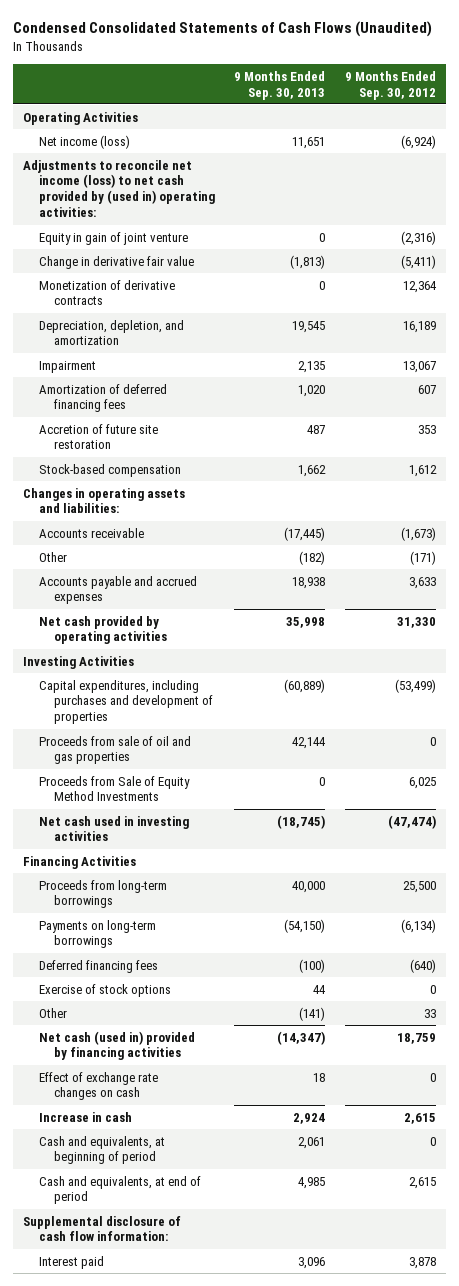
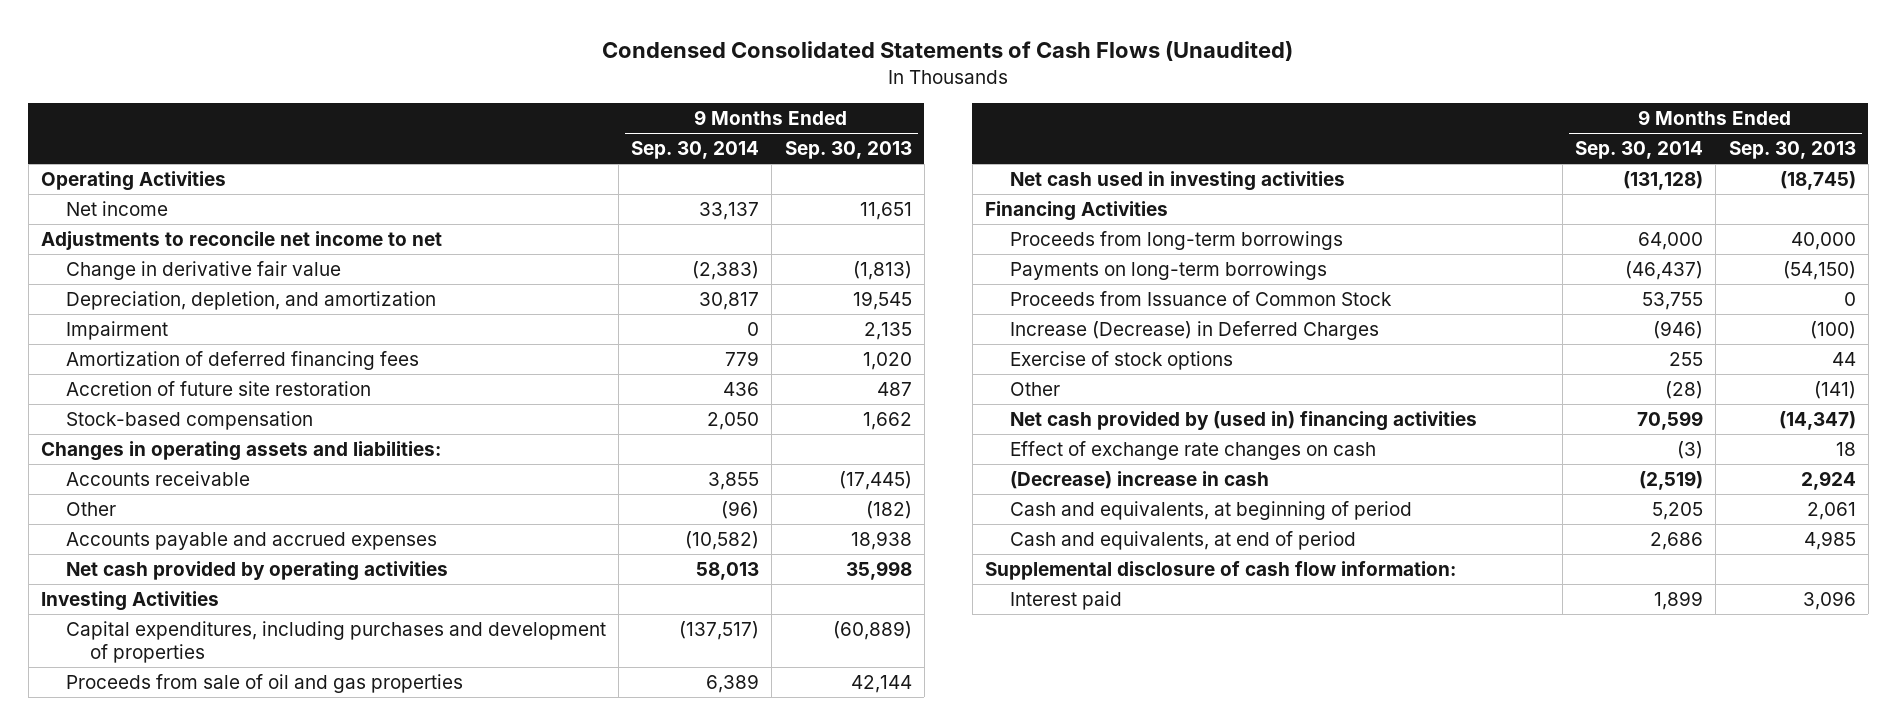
[344,70,436,100] 9 Months Ended Sep. 30, 2012 -> none
none -> [631,141,760,160] Sep. 30, 2014
[38,231,188,245] Equity in gain of joint venture -> none
[38,134,130,149] Net income (loss) -> [65,201,168,217] Net income
[22,159,215,218] Adjustments to reconcile net income (loss) to net cash provided by (used in) operating activities: -> [40,231,442,251] Adjustments to reconcile net income to net
[38,279,175,306] Monetization of derivative contracts -> none
[38,775,190,802] Proceeds from Sale of Equity Method Investments -> none
[38,959,158,973] Deferred financing fees -> none
none -> [1009,291,1392,307] Proceeds from Issuance of Common Stock
none -> [1009,321,1379,341] Increase (Decrease) in Deferred Charges
[38,1030,195,1061] Net cash (used in) provided by financing activities -> [1009,411,1477,432] Net cash provided by (used in) financing activities
[38,1111,132,1122] Increase in cash -> [1009,471,1269,490] (Decrease) increase in cash

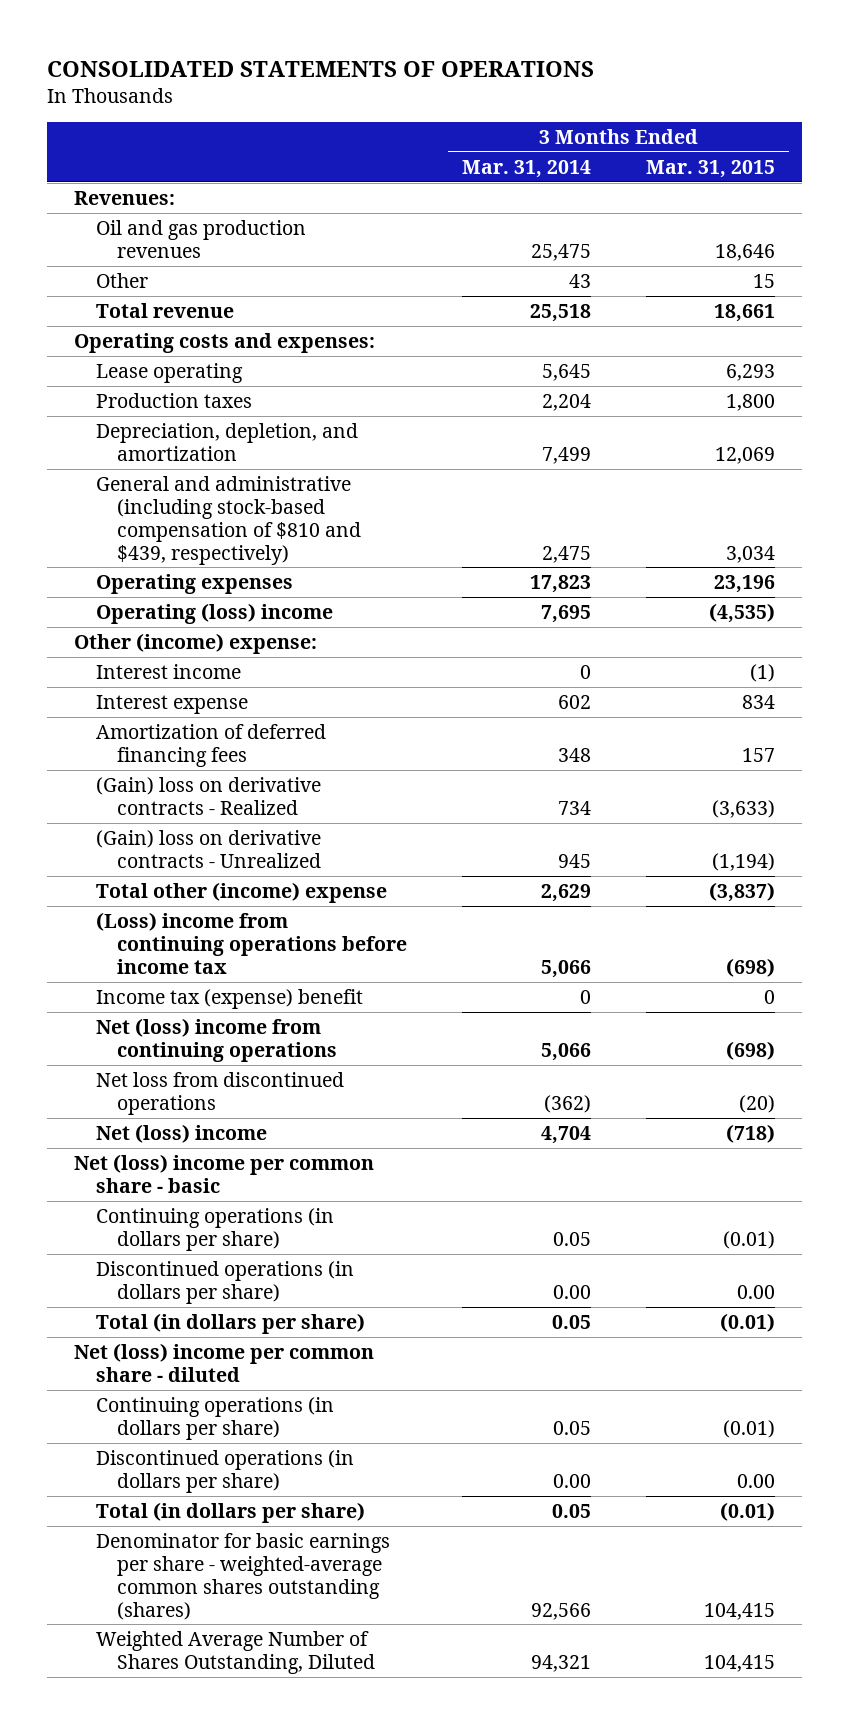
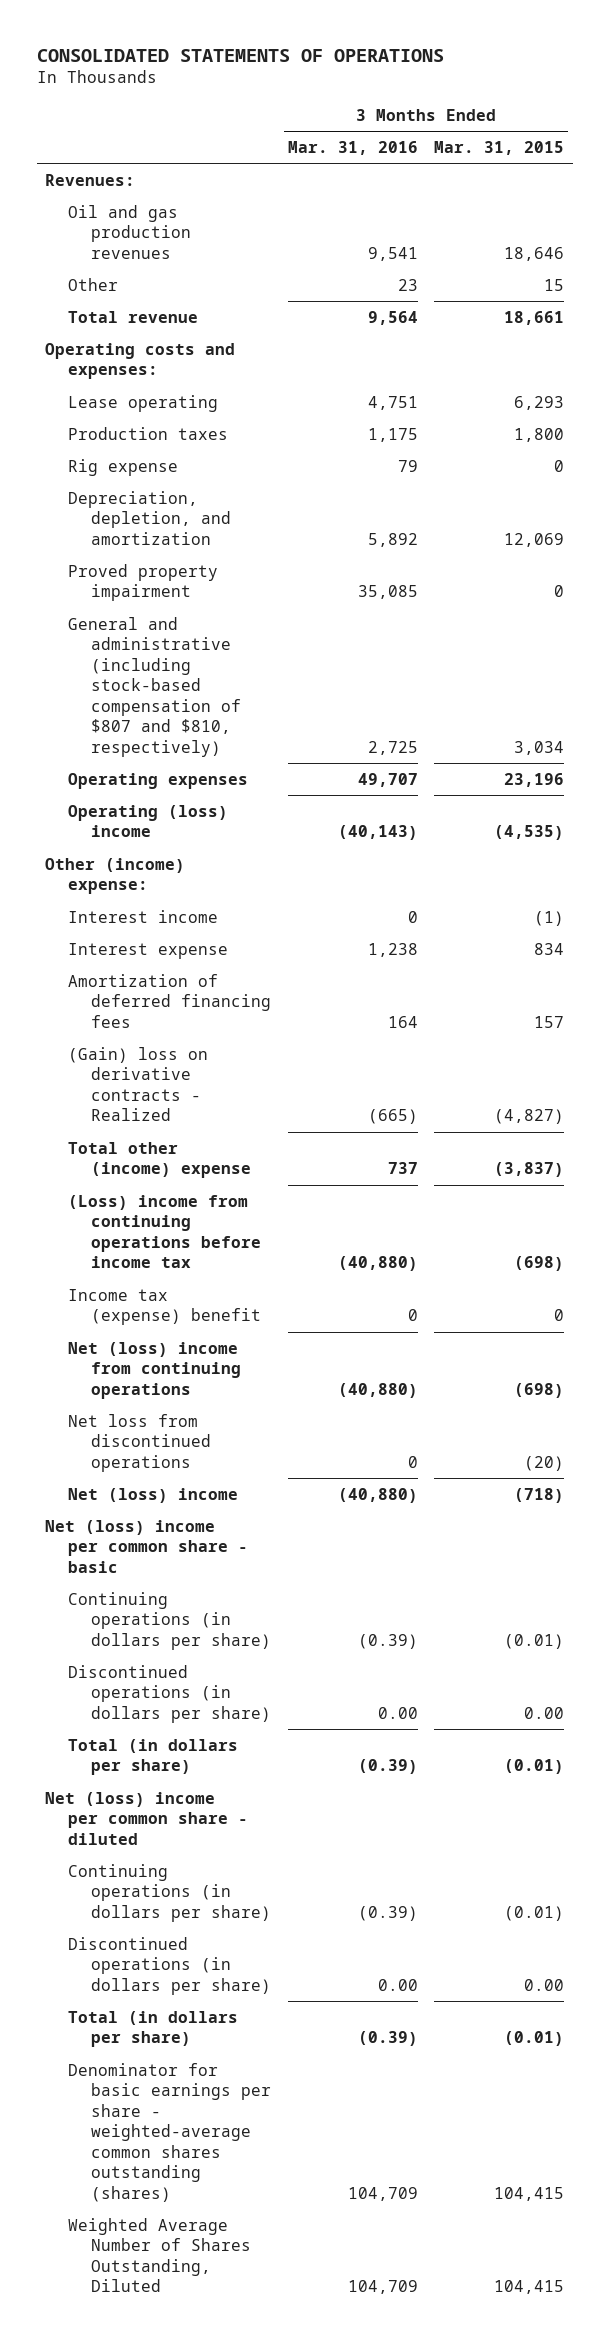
[462,159,592,178] Mar. 31, 2014 -> none
none -> [287,140,418,155] Mar. 31, 2016
none -> [68,458,179,476] Rig expense
none -> [68,563,219,602] Proved property impairment
[95,475,362,565] General and administrative (including stock-based compensation of $810 and $439, respectively) -> [68,616,242,758] General and administrative (including stock-based compensation of $807 and $810, respectively)
[95,829,322,868] (Gain) loss on derivative contracts - Unrealized -> none
[711,799,775,818] (3,633) -> [494,1109,565,1125] (4,827)

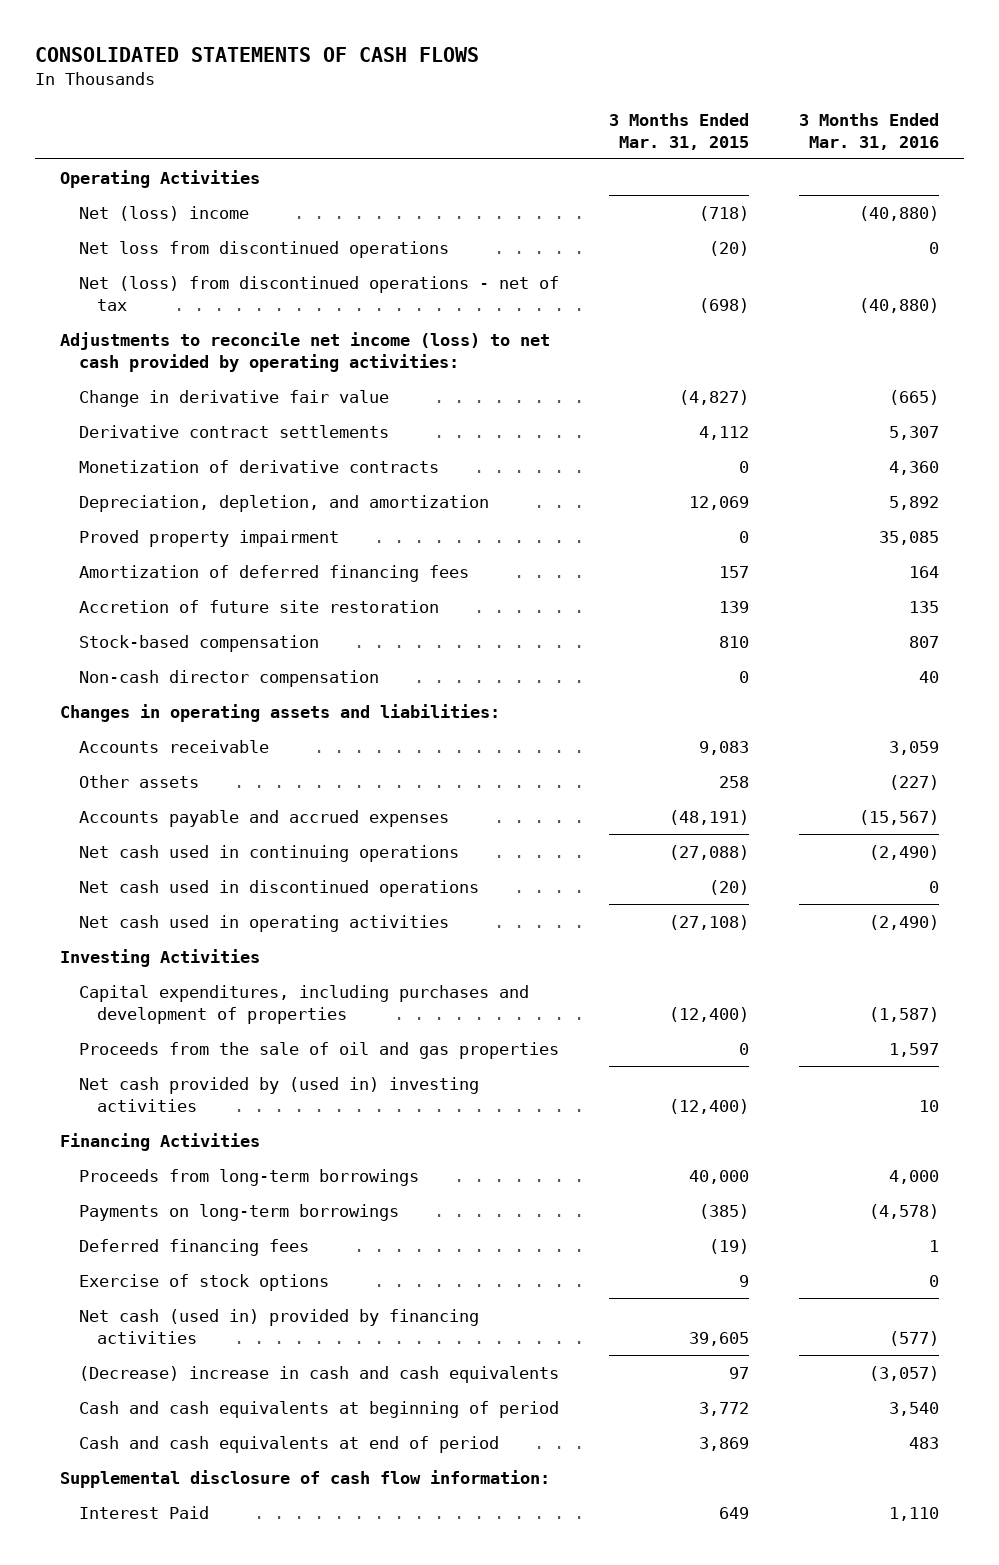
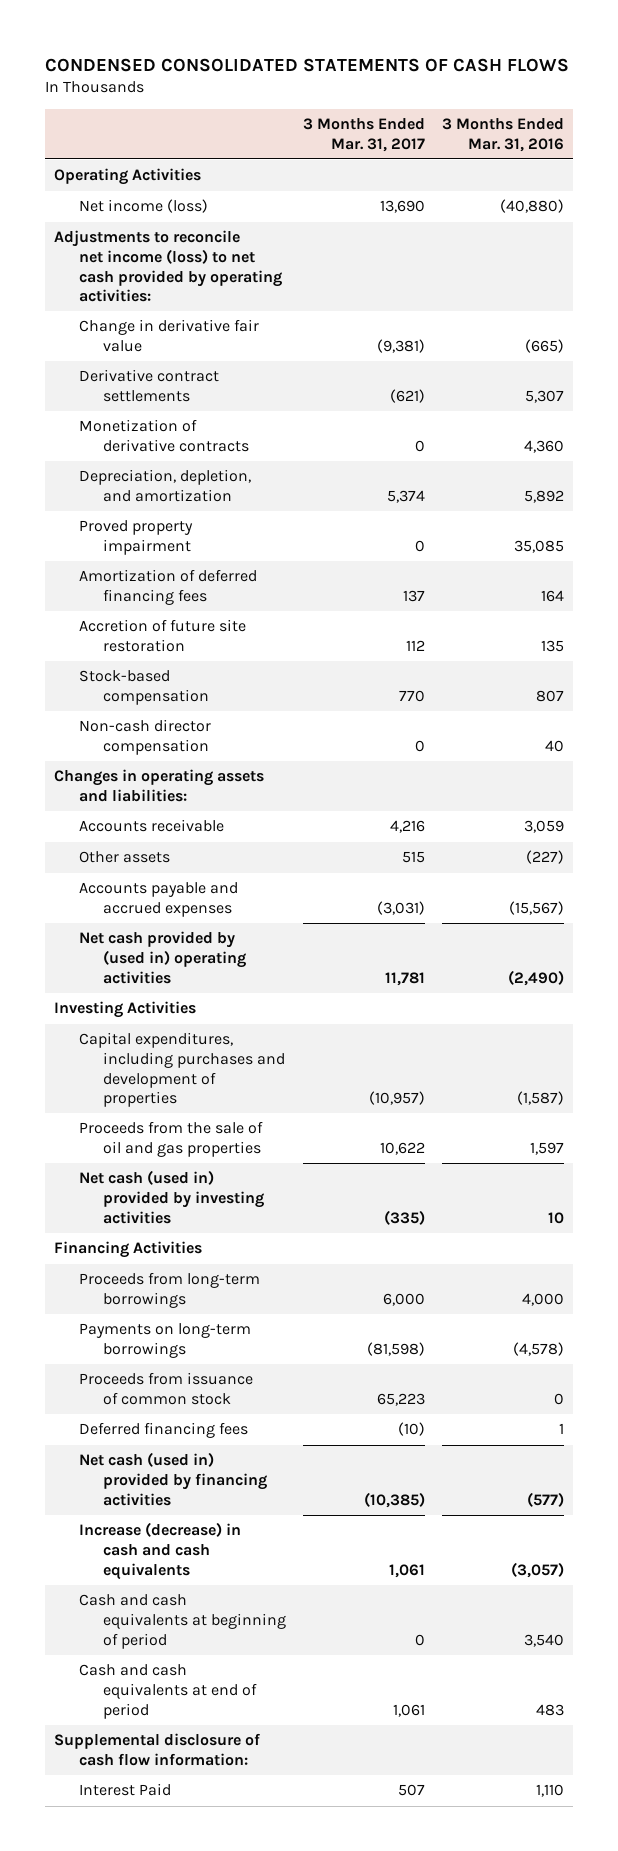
[34,46,479,62] CONSOLIDATED STATEMENTS OF CASH FLOWS -> [45,57,570,72] CONDENSED CONSOLIDATED STATEMENTS OF CASH FLOWS
[608,112,749,150] 3 Months Ended Mar. 31, 2015 -> none
none -> [303,118,426,152] 3 Months Ended Mar. 31, 2017
[78,240,449,258] Net loss from discontinued operations -> none
[78,275,559,311] Net (loss) from discontinued operations - net of tax -> none
[78,205,249,221] Net (loss) income -> [78,199,208,214] Net income (loss)
[78,844,459,862] Net cash used in continuing operations -> none
[78,879,479,897] Net cash used in discontinued operations -> none
[78,914,449,932] Net cash used in operating activities -> [78,931,247,984] Net cash provided by (used in) operating activities
[78,1076,479,1112] Net cash provided by (used in) investing activities -> [78,1170,265,1224] Net cash (used in) provided by investing activities
none -> [78,1372,253,1406] Proceeds from issuance of common stock
[78,1273,329,1291] Exercise of stock options -> none
[78,1365,559,1383] (Decrease) increase in cash and cash equivalents -> [78,1522,241,1580] Increase (decrease) in cash and cash equivalents

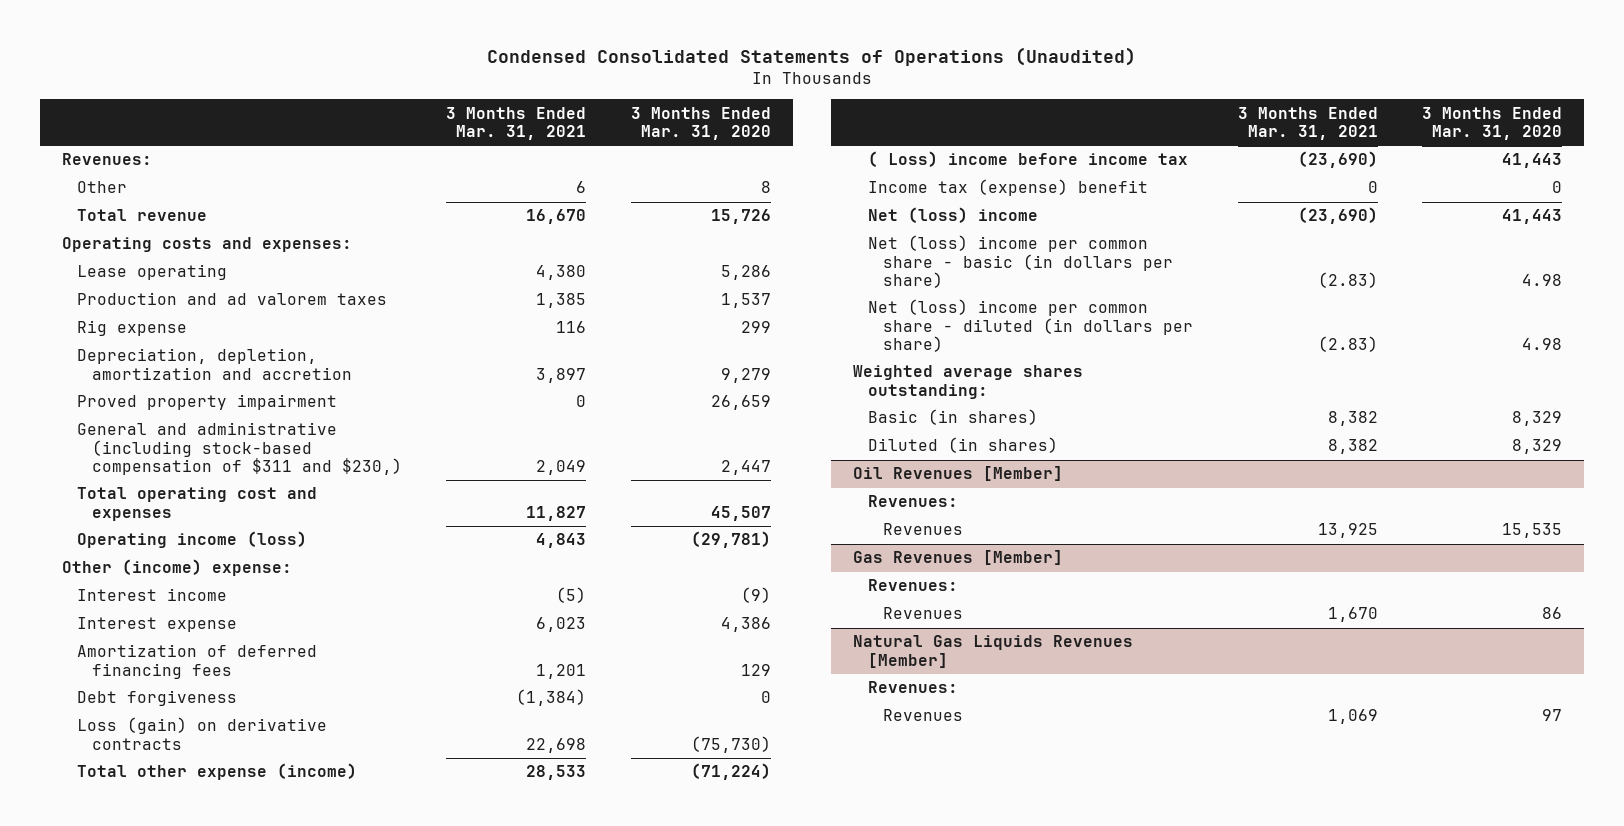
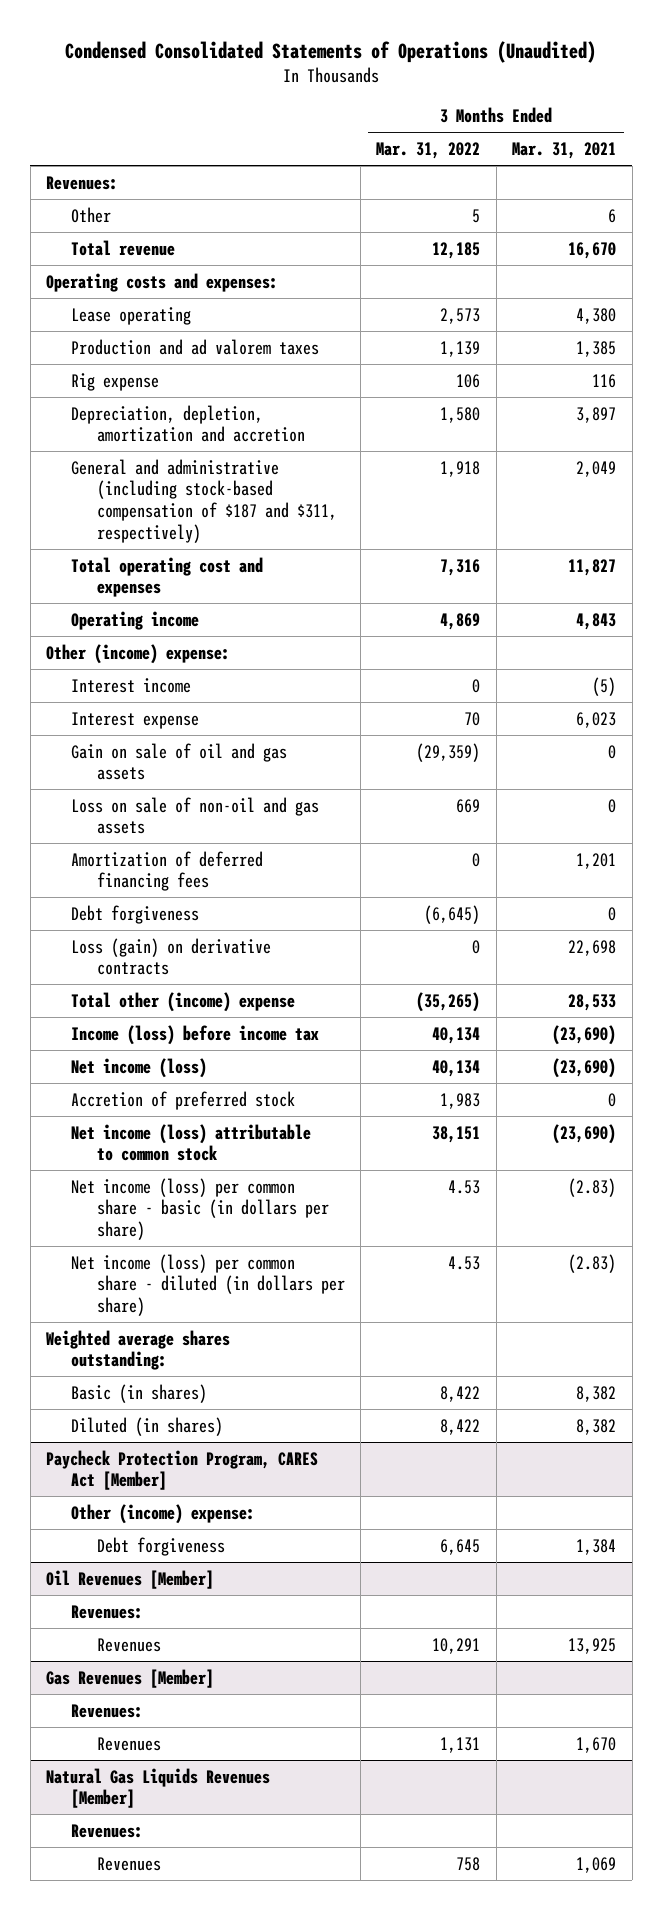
[630,106,771,140] 3 Months Ended Mar. 31, 2020 -> none
none -> [376,142,481,160] Mar. 31, 2022
[76,394,337,411] Proved property impairment -> none
[76,422,403,475] General and administrative (including stock-based compensation of $311 and $230,) -> [71,458,337,543] General and administrative (including stock-based compensation of $187 and $311, respectively)
[76,531,307,549] Operating income (loss) -> [71,610,200,630] Operating income
none -> [71,742,288,781] Gain on sale of oil and gas assets
none -> [71,796,320,835] Loss on sale of non-oil and gas assets
[516,689,587,707] (1,384) -> [608,906,617,921] 0
[868,179,1149,197] Income tax (expense) benefit -> none
[76,763,357,781] Total other expense (income) -> [71,991,296,1012] Total other (income) expense
[868,151,1189,168] ( Loss) income before income tax -> [71,1024,320,1045] Income (loss) before income tax
[868,207,1039,224] Net (loss) income -> [71,1057,208,1078] Net income (loss)
none -> [71,1090,296,1110] Accretion of preferred stock
none -> [71,1123,312,1162] Net income (loss) attributable to common stock
[868,235,1174,288] Net (loss) income per common share - basic (in dollars per share) -> [71,1177,329,1240] Net income (loss) per common share - basic (in dollars per share)
[868,299,1194,352] Net (loss) income per common share - diluted (in dollars per share) -> [71,1253,345,1316] Net income (loss) per common share - diluted (in dollars per share)
none -> [46,1449,319,1491] Paycheck Protection Program, CARES Act [Member]
none -> [71,1503,256,1524] Other (income) expense:
none -> [96,1536,225,1556] Debt forgiveness

